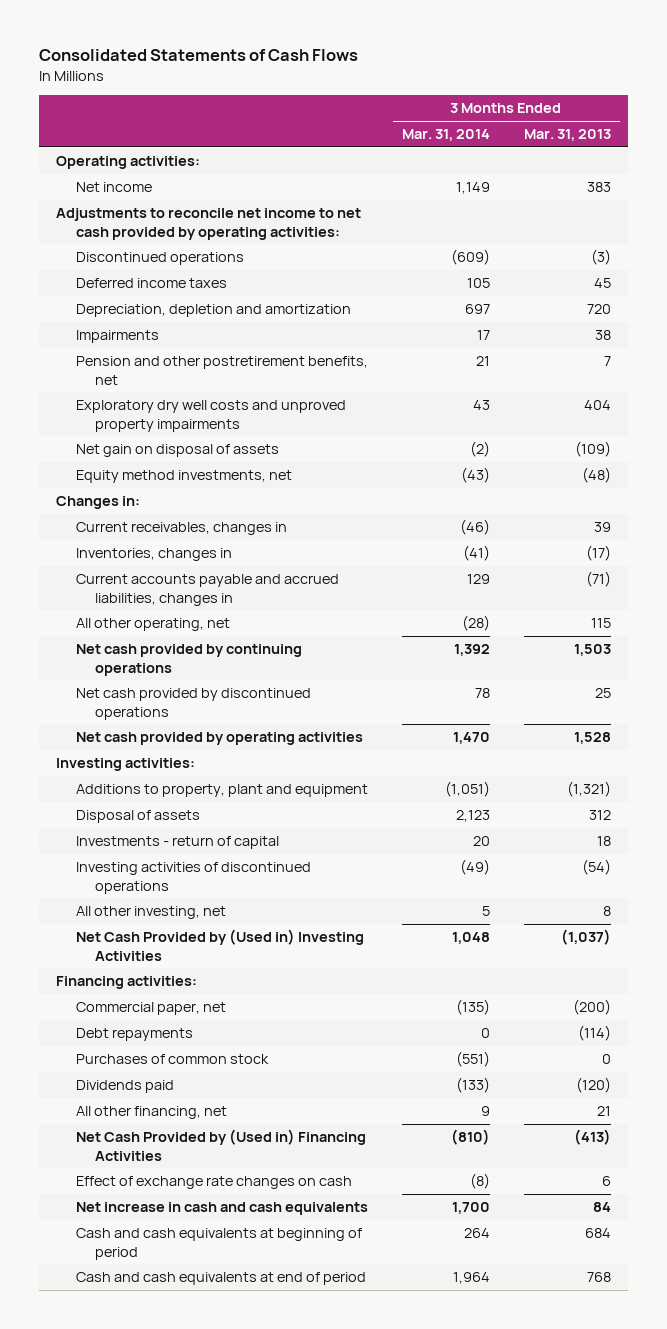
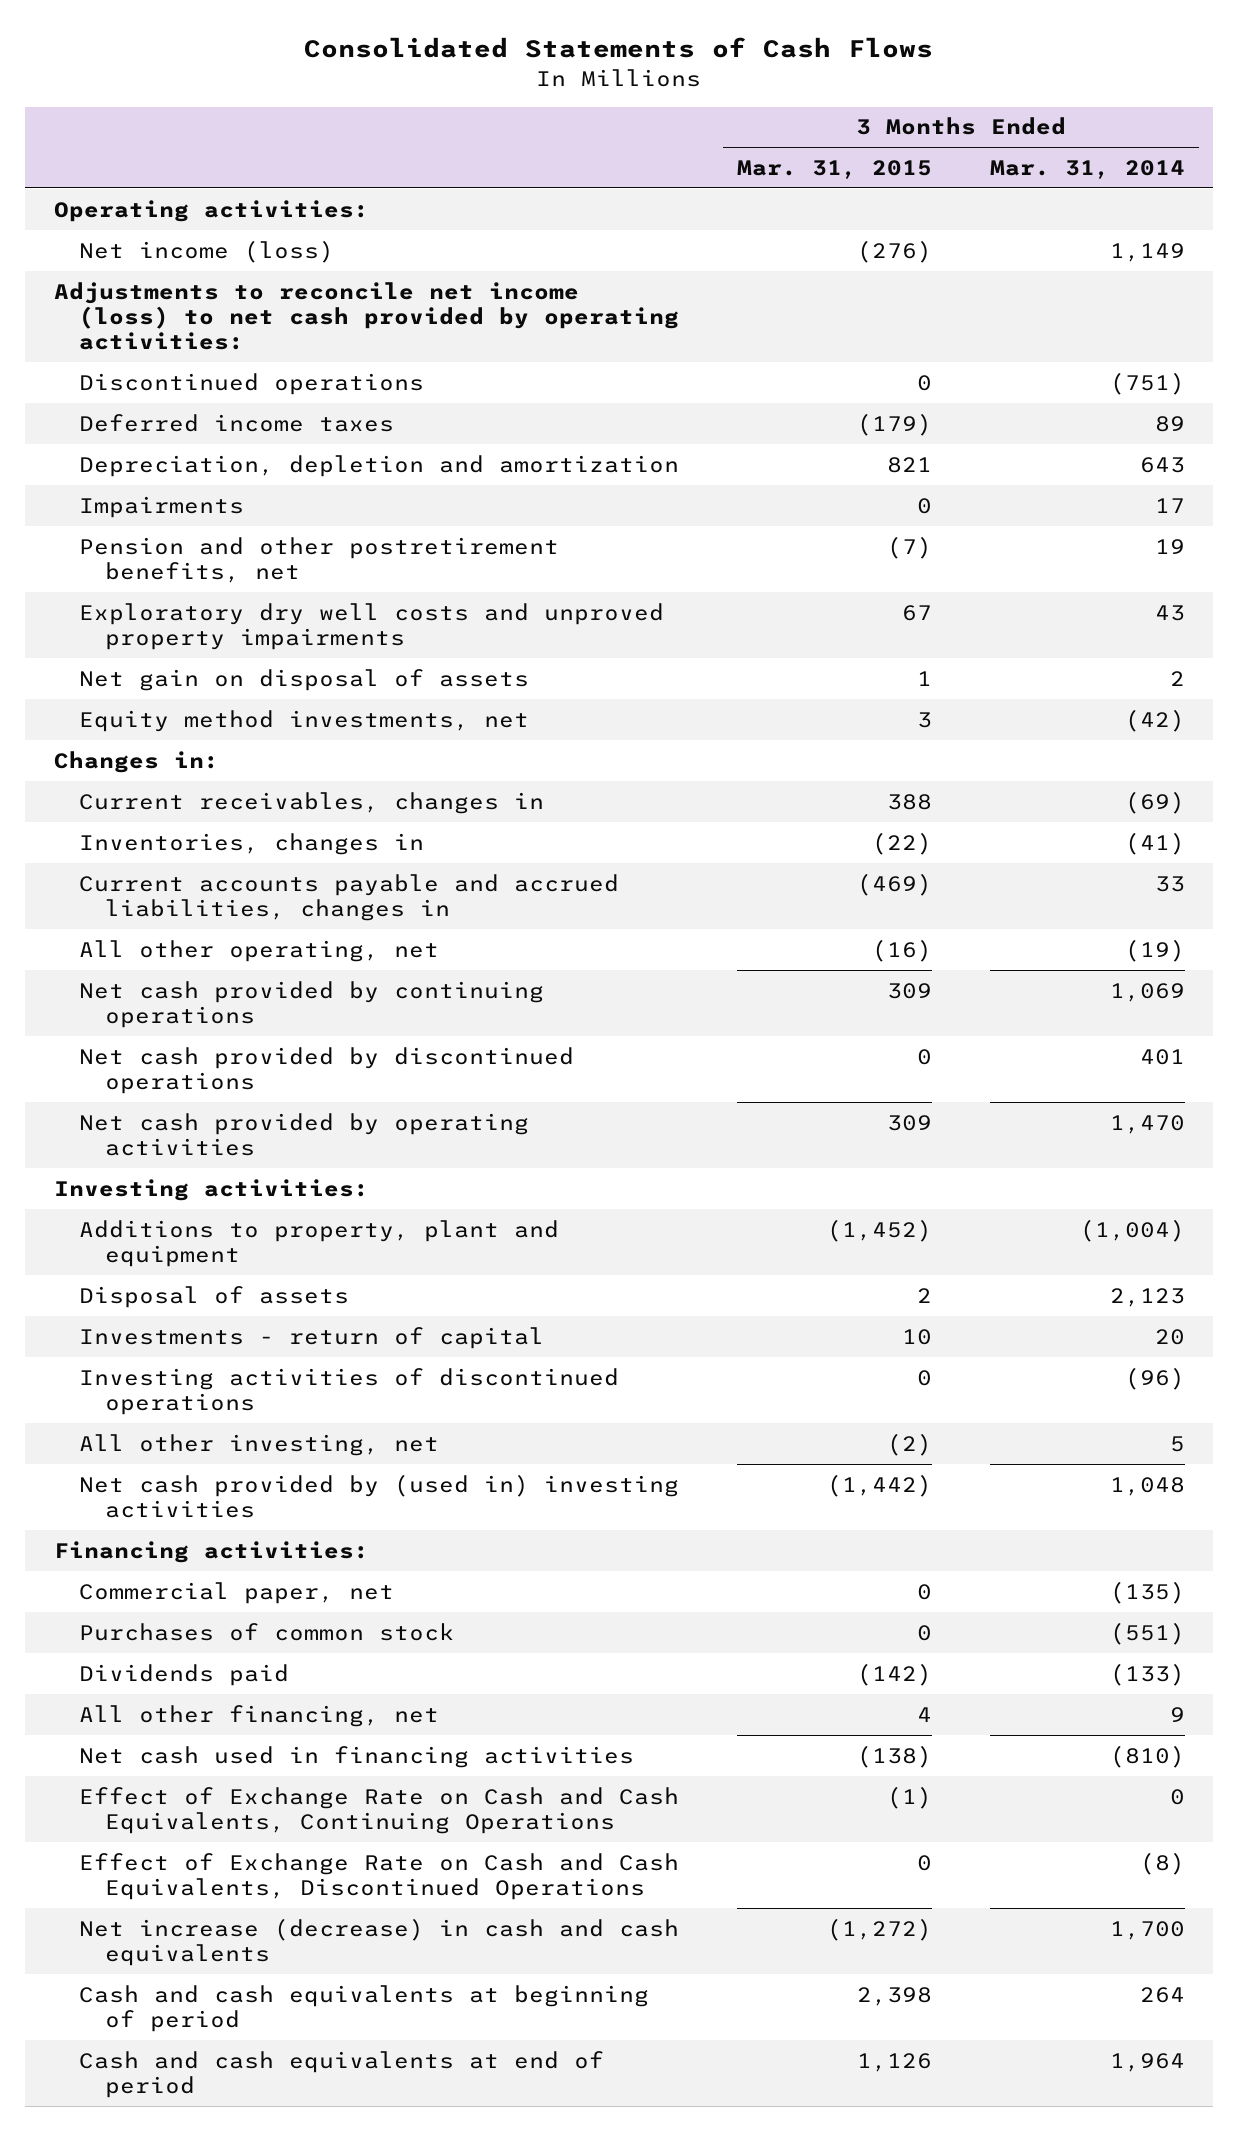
[524,129,612,142] Mar. 31, 2013 -> none
none -> [736,160,932,180] Mar. 31, 2015
[75,182,152,193] Net income -> [79,239,335,263] Net income (loss)
[56,208,362,240] Adjustments to reconcile net income to net cash provided by operating activities: -> [53,281,680,350] Adjustments to reconcile net income (loss) to net cash provided by operating activities:
[450,249,490,266] (609) -> [1109,371,1185,395] (751)
[466,278,490,289] 105 -> [1154,415,1185,432] 89
[464,304,490,315] 697 -> [1139,456,1185,473] 643
[475,356,490,367] 21 -> [1154,538,1185,554] 19
[469,441,490,458] (2) -> [1169,670,1185,686] 2
[460,467,490,484] (43) -> [1124,708,1185,732] (42)
[459,519,490,536] (46) -> [1124,790,1185,814] (69)
[466,574,490,585] 129 -> [1154,875,1185,892] 33
[461,615,490,632] (28) -> [1124,938,1185,962] (19)
[453,644,490,657] 1,392 -> [1109,982,1185,1002] 1,069
[474,688,490,699] 78 -> [1139,1048,1185,1065] 401
[444,781,490,798] (1,051) -> [1079,1218,1185,1242] (1,004)
[459,859,490,876] (49) -> [1124,1366,1185,1390] (96)
[75,929,364,961] Net Cash Provided by (Used in) Investing Activities -> [79,1473,680,1518] Net cash provided by (used in) investing activities
[75,1028,193,1042] Debt repayments -> none
[75,1129,366,1161] Net Cash Provided by (Used in) Financing Activities -> [79,1745,635,1768] Net cash used in financing activities
none -> [79,1786,680,1834] Effect of Exchange Rate on Cash and Cash Equivalents, Continuing Operations
[75,1176,352,1190] Effect of exchange rate changes on cash -> [79,1852,680,1900] Effect of Exchange Rate on Cash and Cash Equivalents, Discontinued Operations
[75,1202,368,1216] Net increase in cash and cash equivalents -> [79,1917,680,1966] Net increase (decrease) in cash and cash equivalents

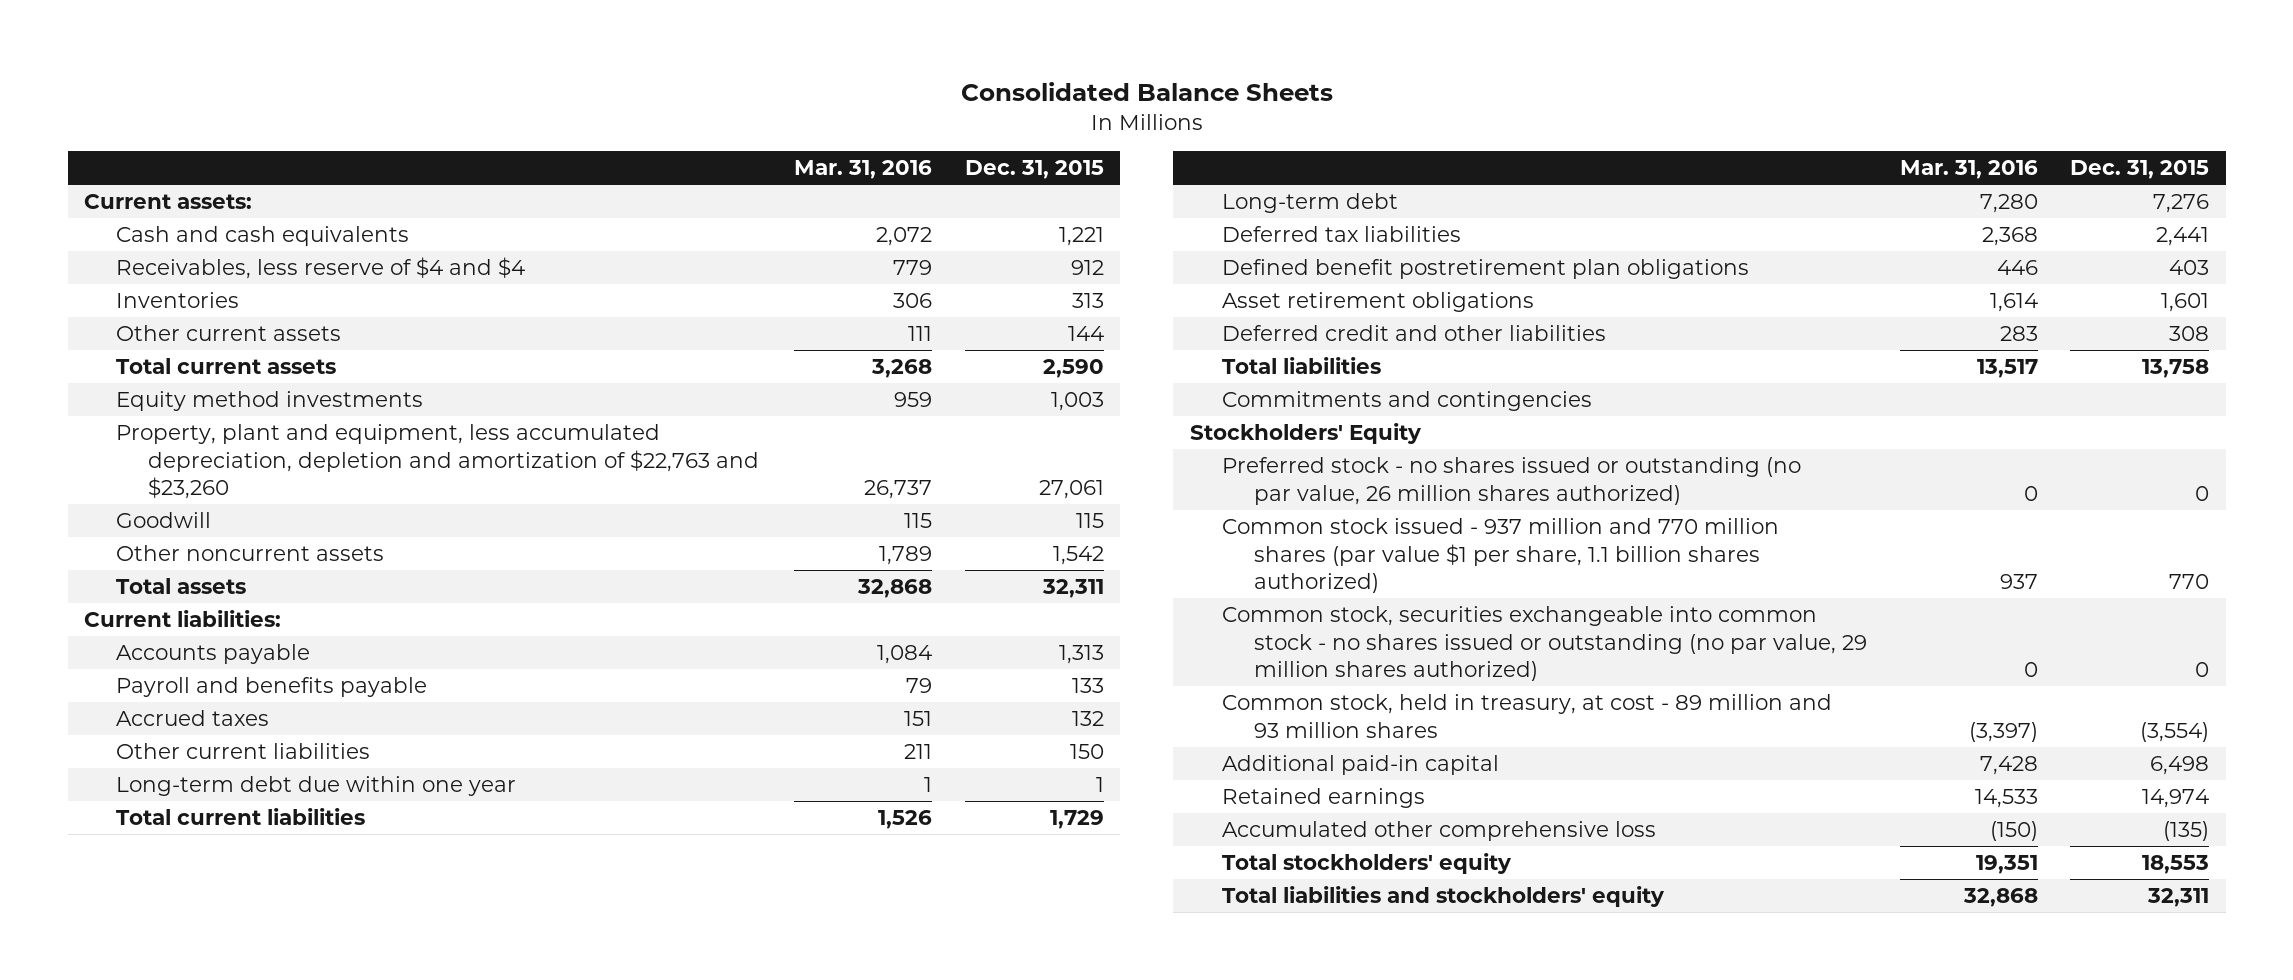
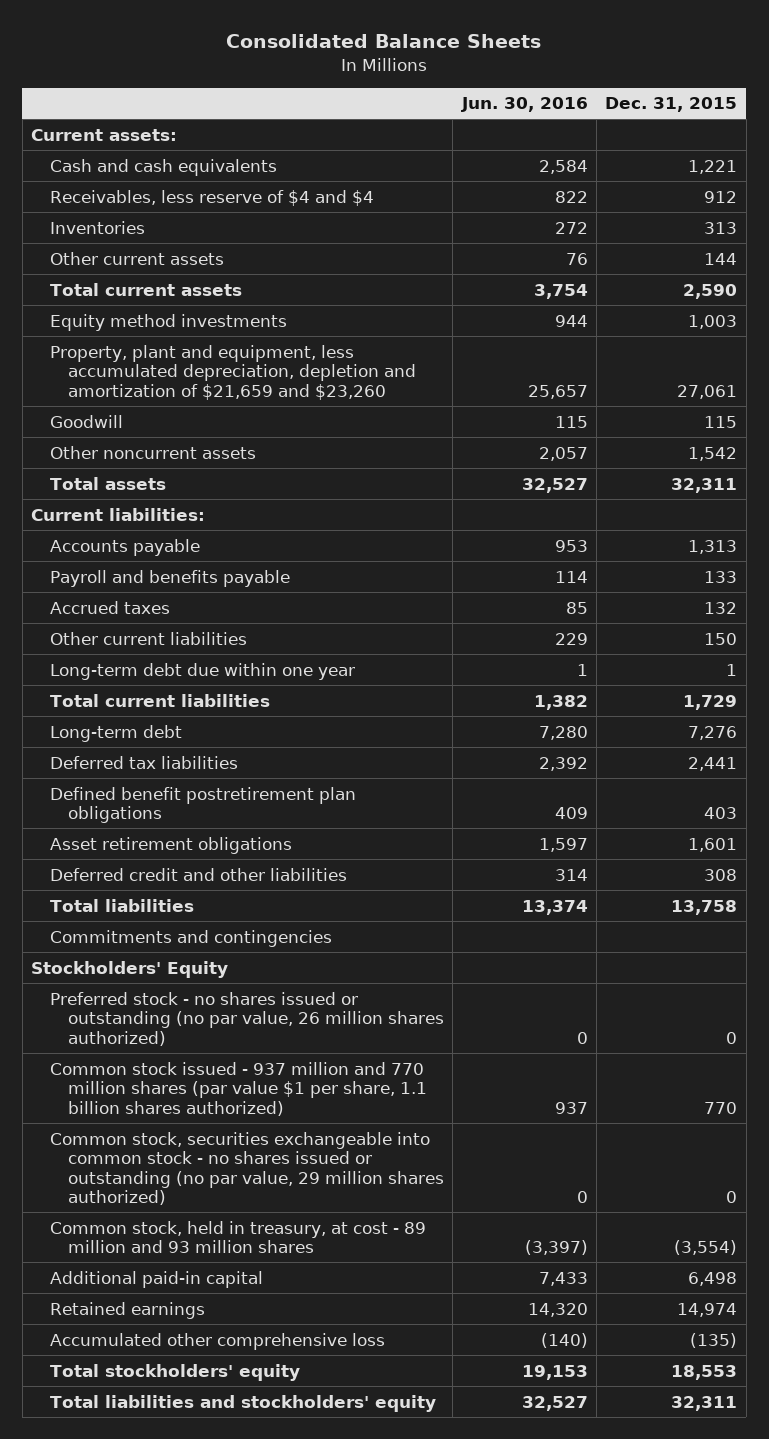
[794,160,933,180] Mar. 31, 2016 -> none
none -> [460,97,588,113] Jun. 30, 2016
[116,424,760,500] Property, plant and equipment, less accumulated depreciation, depletion and amortization of $22,763 and $23,260 -> [49,344,416,400] Property, plant and equipment, less accumulated depreciation, depletion and amortization of $21,659 and $23,260

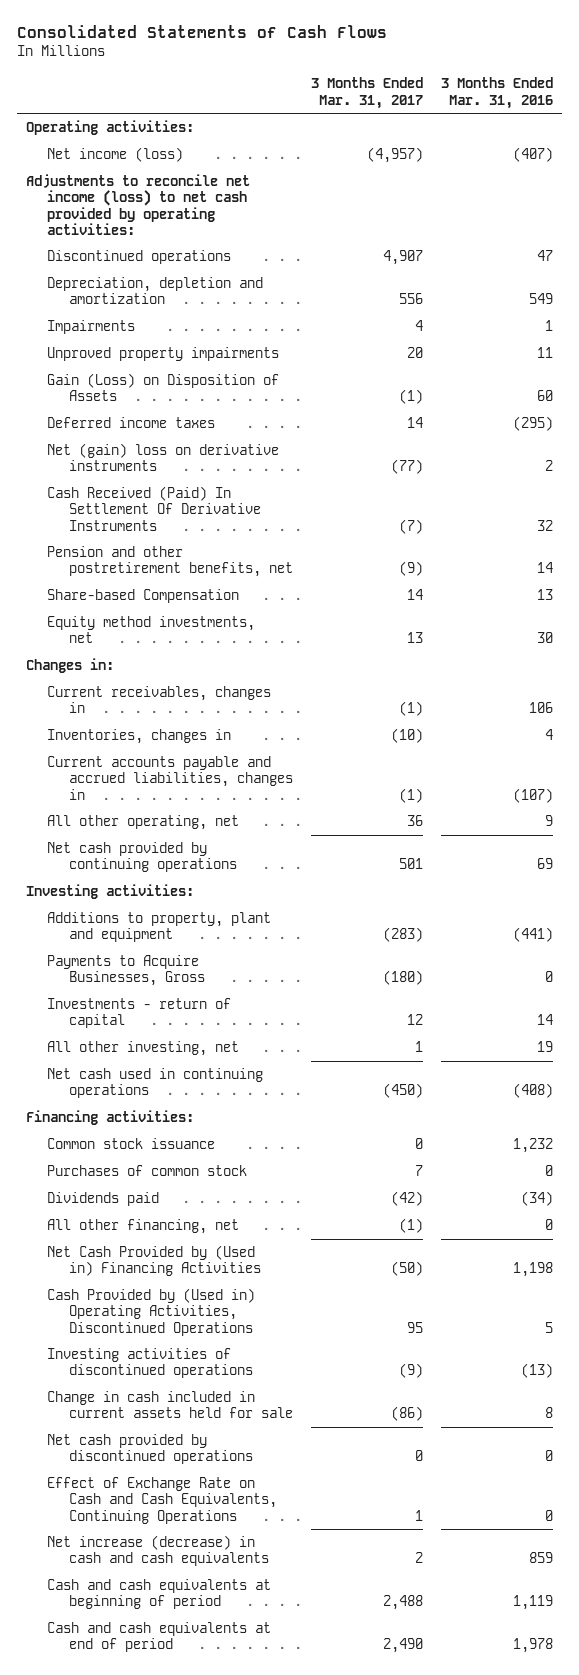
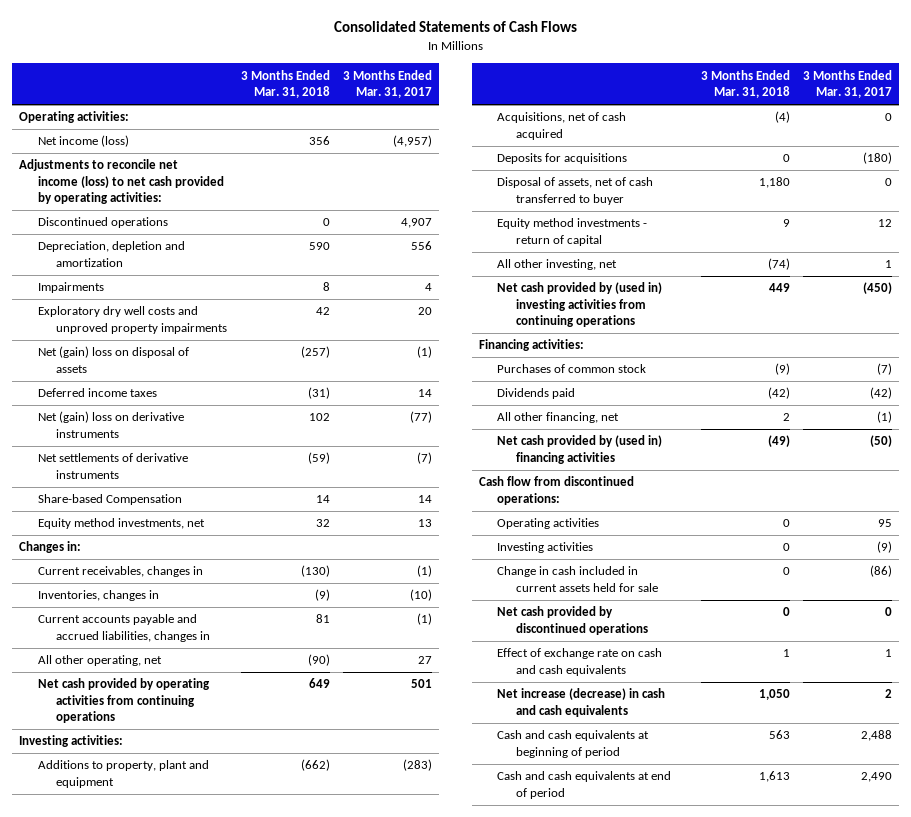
[441,77,554,109] 3 Months Ended Mar. 31, 2016 -> none
none -> [240,69,330,99] 3 Months Ended Mar. 31, 2018
[47,347,280,362] Unproved property impairments -> [37,306,228,334] Exploratory dry well costs and unproved property impairments
[47,373,280,402] Gain (Loss) on Disposition of Assets -> [37,346,189,373] Net (gain) loss on disposal of assets
[47,546,293,578] Pension and other postretirement benefits, net -> none
[47,486,261,531] Cash Received (Paid) In Settlement Of Derivative Instruments -> [37,453,188,479] Net settlements of derivative instruments
[406,815,423,827] 36 -> [418,656,433,665] 27
[47,842,237,873] Net cash provided by continuing operations -> [37,678,210,724] Net cash provided by operating activities from continuing operations
none -> [497,112,627,140] Acquisitions, net of cash acquired
[47,955,205,987] Payments to Acquire Businesses, Gross -> [497,153,628,165] Deposits for acquisitions
none -> [497,177,654,205] Disposal of assets, net of cash transferred to buyer
[47,998,232,1029] Investments - return of capital -> [497,218,648,246] Equity method investments - return of capital
[47,1068,264,1099] Net cash used in continuing operations -> [497,282,663,328] Net cash provided by (used in) investing activities from continuing operations
[47,1138,216,1150] Common stock issuance -> none
[414,1165,423,1177] 7 -> [877,363,893,376] (7)
[47,1245,261,1277] Net Cash Provided by (Used in) Financing Activities -> [497,435,663,464] Net cash provided by (used in) financing activities
none -> [478,476,634,505] Cash flow from discontinued operations:
[47,1288,256,1336] Cash Provided by (Used in) Operating Activities, Discontinued Operations -> [497,518,600,530] Operating activities
[47,1348,253,1379] Investing activities of discontinued operations -> [497,542,594,554] Investing activities
[47,1477,277,1524] Effect of Exchange Rate on Cash and Cash Equivalents, Continuing Operations -> [497,648,663,676] Effect of exchange rate on cash and cash equivalents

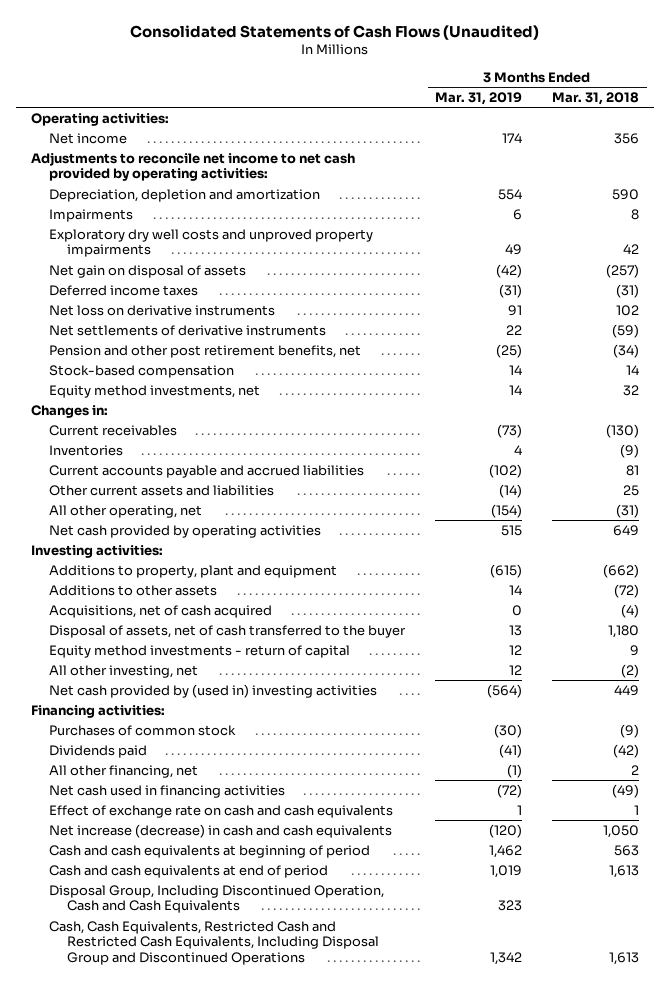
[333,21,577,33] Consolidated Statements of Cash Flows -> [130,24,540,40] Consolidated Statements of Cash Flows (Unaudited)
[343,69,433,99] 3 Months Ended Mar. 31, 2017 -> none
none -> [435,91,523,105] Mar. 31, 2019
[37,217,168,229] Discontinued operations -> none
[37,135,129,148] Net income (loss) -> [49,132,128,144] Net income
[19,159,224,205] Adjustments to reconcile net income (loss) to net cash provided by operating activities: -> [31,151,356,182] Adjustments to reconcile net income to net cash provided by operating activities:
[37,346,189,373] Net (gain) loss on disposal of assets -> [49,264,247,278] Net gain on disposal of assets
[37,411,184,438] Net (gain) loss on derivative instruments -> [49,304,276,316] Net loss on derivative instruments
none -> [49,344,362,358] Pension and other post retirement benefits, net
[37,494,182,506] Share-based Compensation -> [49,364,235,378] Stock-based compensation
[37,566,203,578] Current receivables, changes in -> [49,424,178,436] Current receivables
[37,590,159,602] Inventories, changes in -> [49,444,124,456] Inventories
[37,614,211,642] Current accounts payable and accrued liabilities, changes in -> [49,464,365,478] Current accounts payable and accrued liabilities
none -> [49,484,275,496] Other current assets and liabilities
[307,654,330,667] (90) -> [616,503,640,518] (31)
[37,678,210,724] Net cash provided by operating activities from continuing operations -> [49,524,322,538] Net cash provided by operating activities
none -> [49,584,218,596] Additions to other assets
[497,153,628,165] Deposits for acquisitions -> none
[497,177,654,205] Disposal of assets, net of cash transferred to buyer -> [49,624,407,638] Disposal of assets, net of cash transferred to the buyer
[767,258,790,271] (74) -> [621,663,640,678] (2)
[497,282,663,328] Net cash provided by (used in) investing activities from continuing operations -> [49,683,378,698] Net cash provided by (used in) investing activities
[478,476,634,505] Cash flow from discontinued operations: -> none
[497,518,600,530] Operating activities -> none
[497,542,594,554] Investing activities -> none
[497,566,658,592] Change in cash included in current assets held for sale -> none
[497,606,648,635] Net cash provided by discontinued operations -> none
[497,435,663,464] Net cash provided by (used in) financing activities -> [49,784,286,798] Net cash used in financing activities
none -> [49,884,385,914] Disposal Group, Including Discontinued Operation, Cash and Cash Equivalents
none -> [49,920,379,966] Cash, Cash Equivalents, Restricted Cash and Restricted Cash Equivalents, Including Disposal Group and Discontinued Operations

